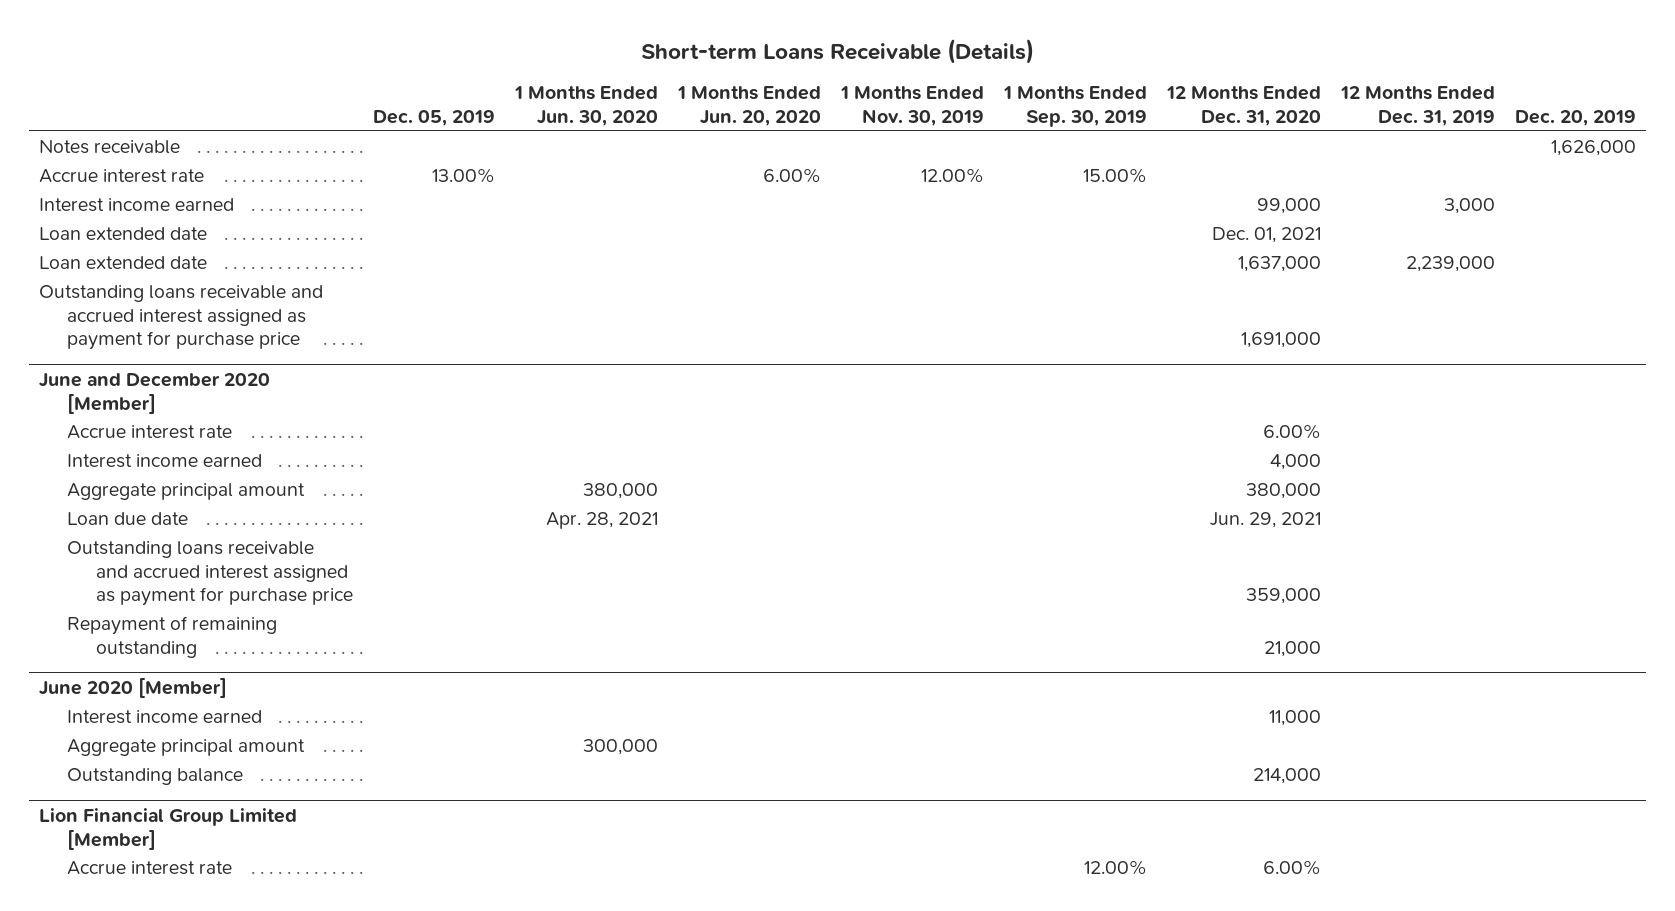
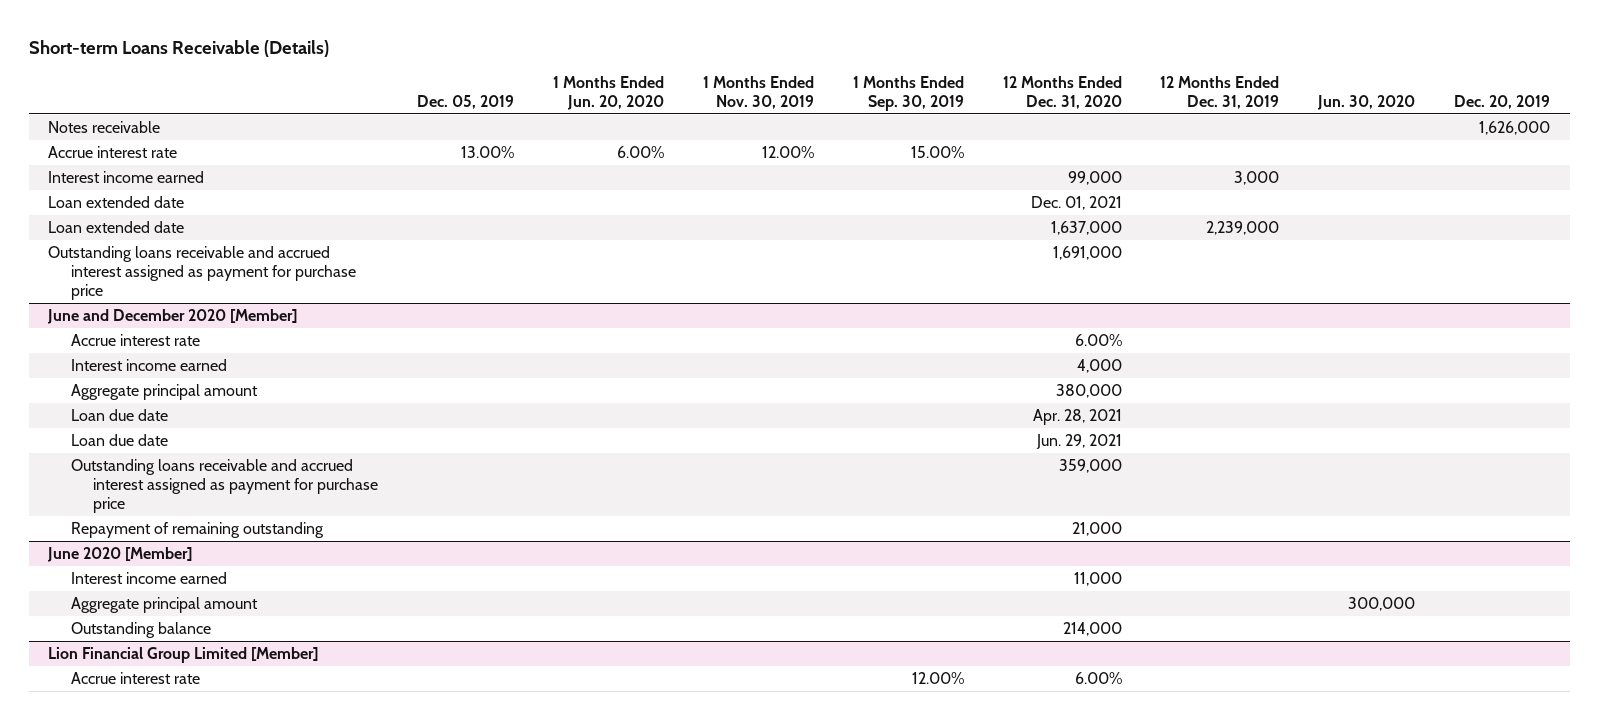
[513,86,658,126] 1 Months Ended Jun. 30, 2020 -> none
none -> [1317,94,1416,110] Jun. 30, 2020
none -> [70,409,168,422] Loan due date

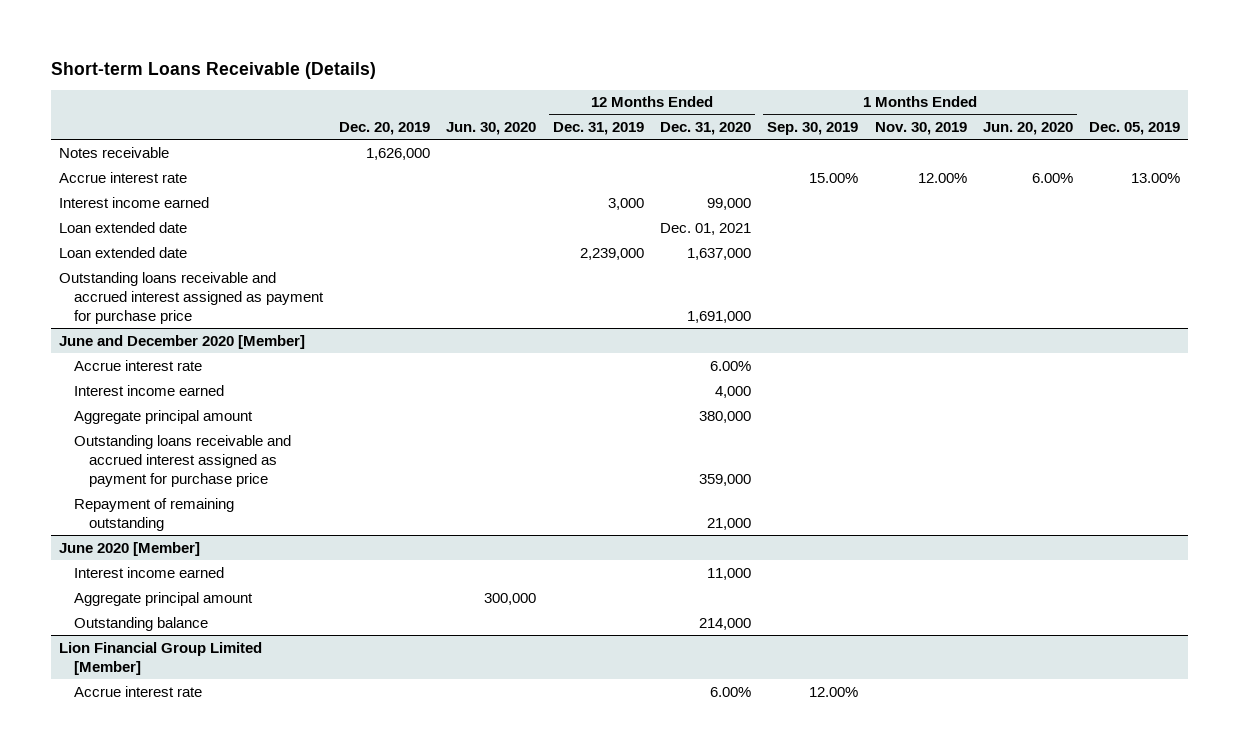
[70,409,168,422] Loan due date -> none
[70,434,168,447] Loan due date -> none

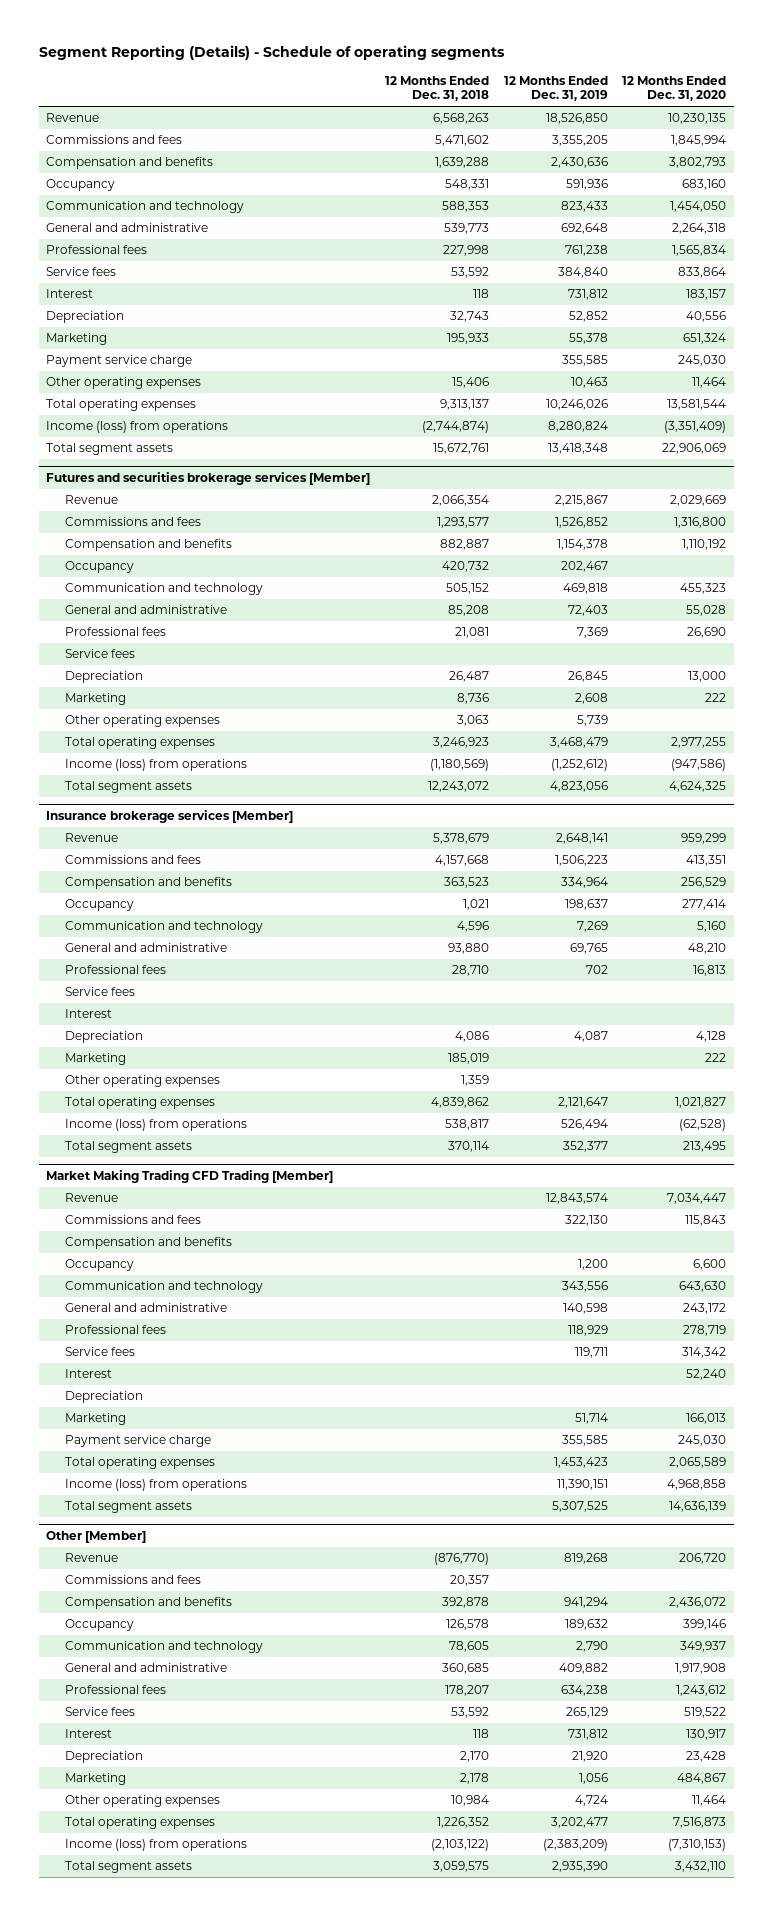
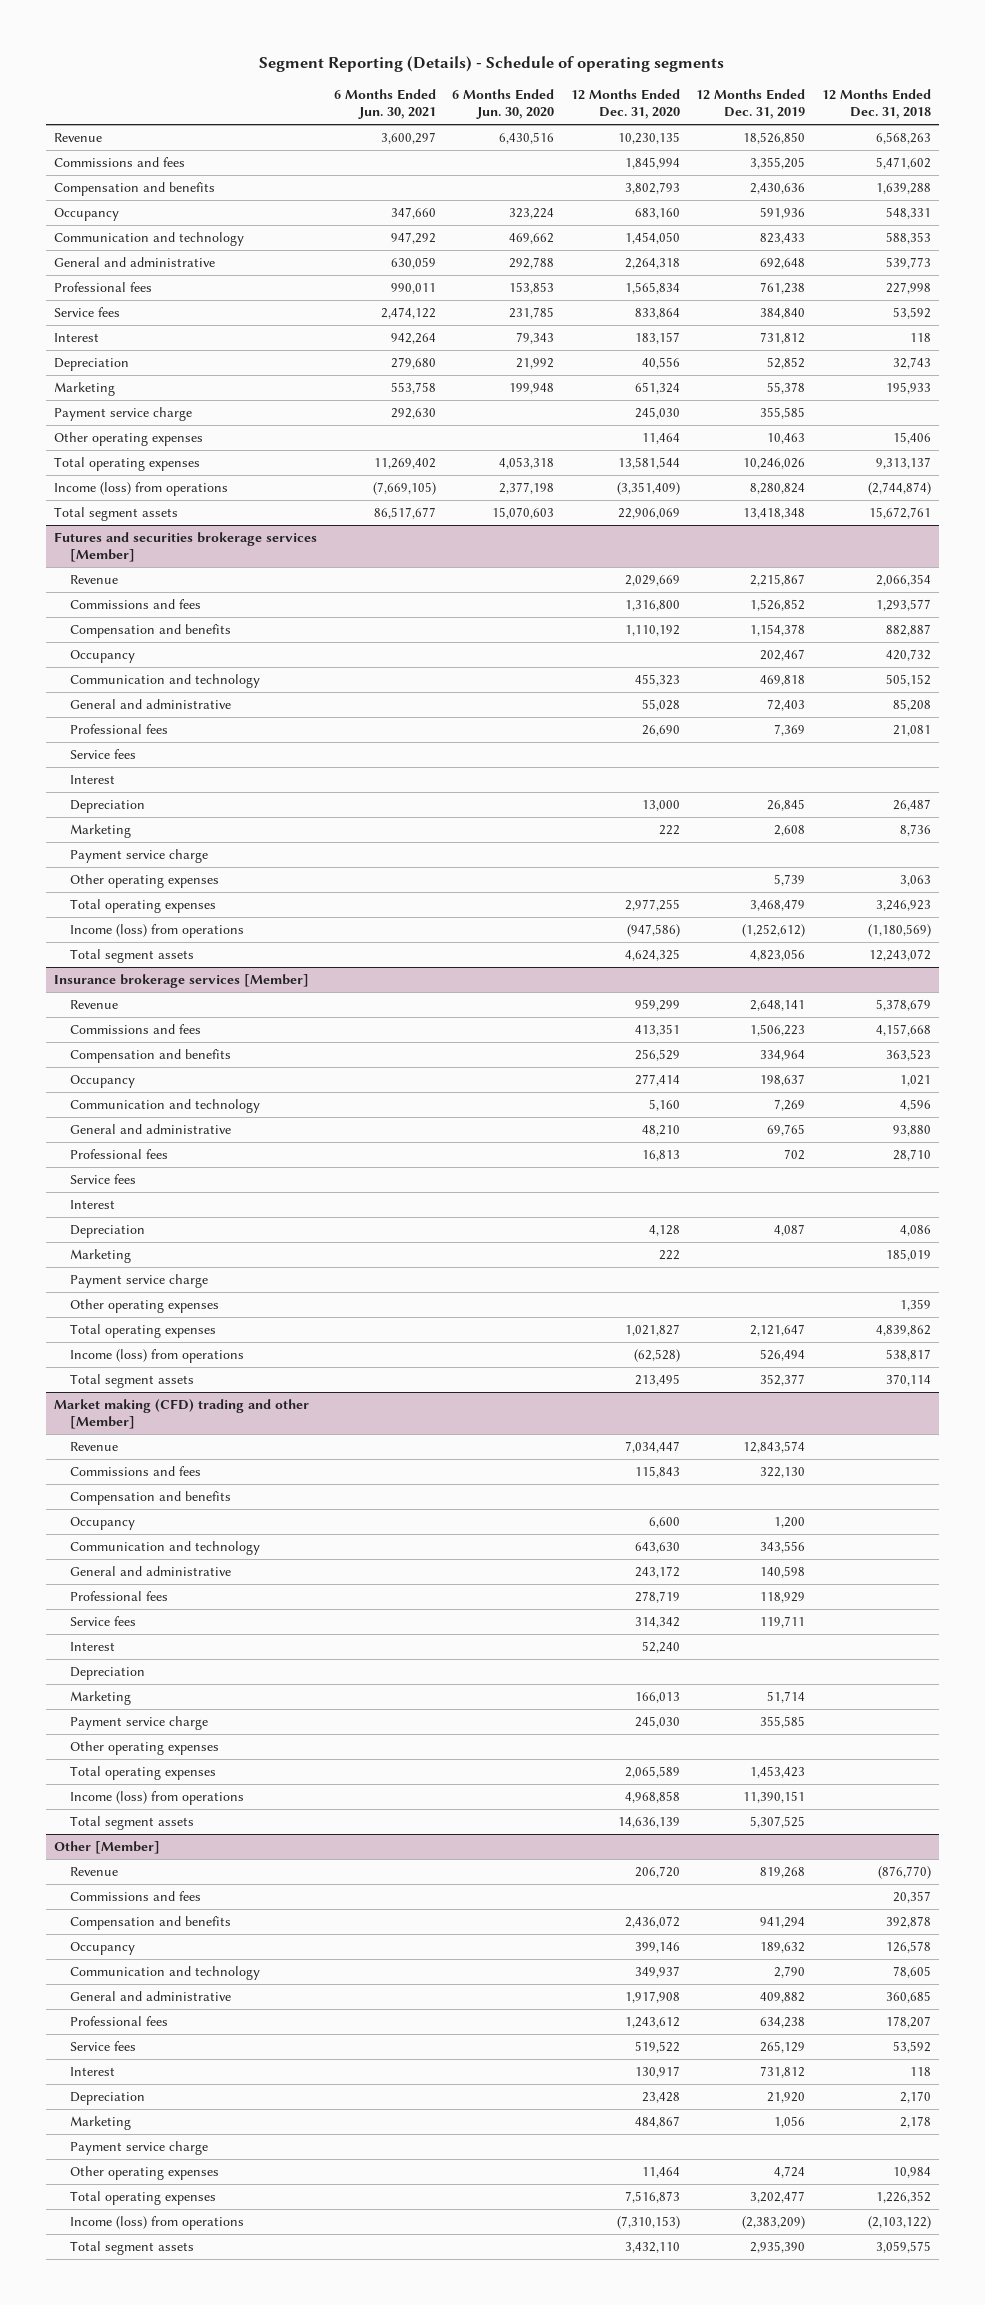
none -> [333,89,436,120] 6 Months Ended Jun. 30, 2021
none -> [452,89,555,120] 6 Months Ended Jun. 30, 2020
none -> [69,775,115,785] Interest
none -> [69,849,208,864] Payment service charge
none -> [69,1274,208,1289] Payment service charge
[46,1169,334,1183] Market Making Trading CFD Trading [Member] -> [54,1399,310,1430] Market making (CFD) trading and other [Member]
none -> [69,1741,219,1756] Other operating expenses
none -> [69,2141,208,2156] Payment service charge

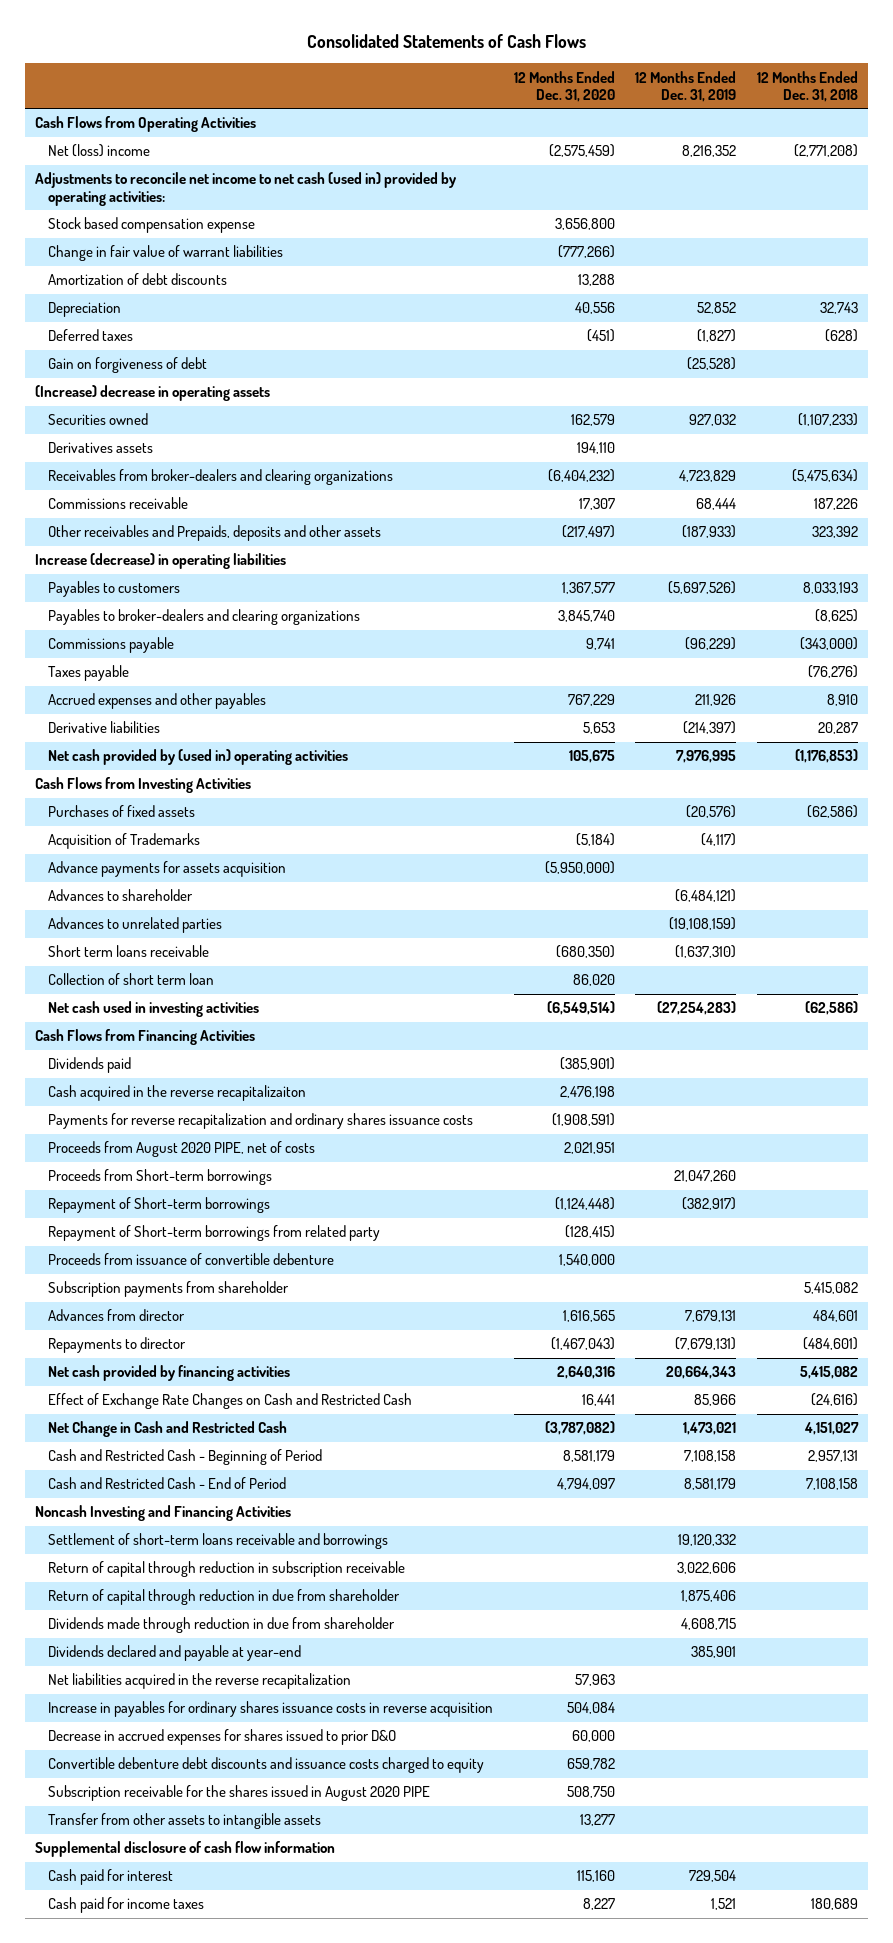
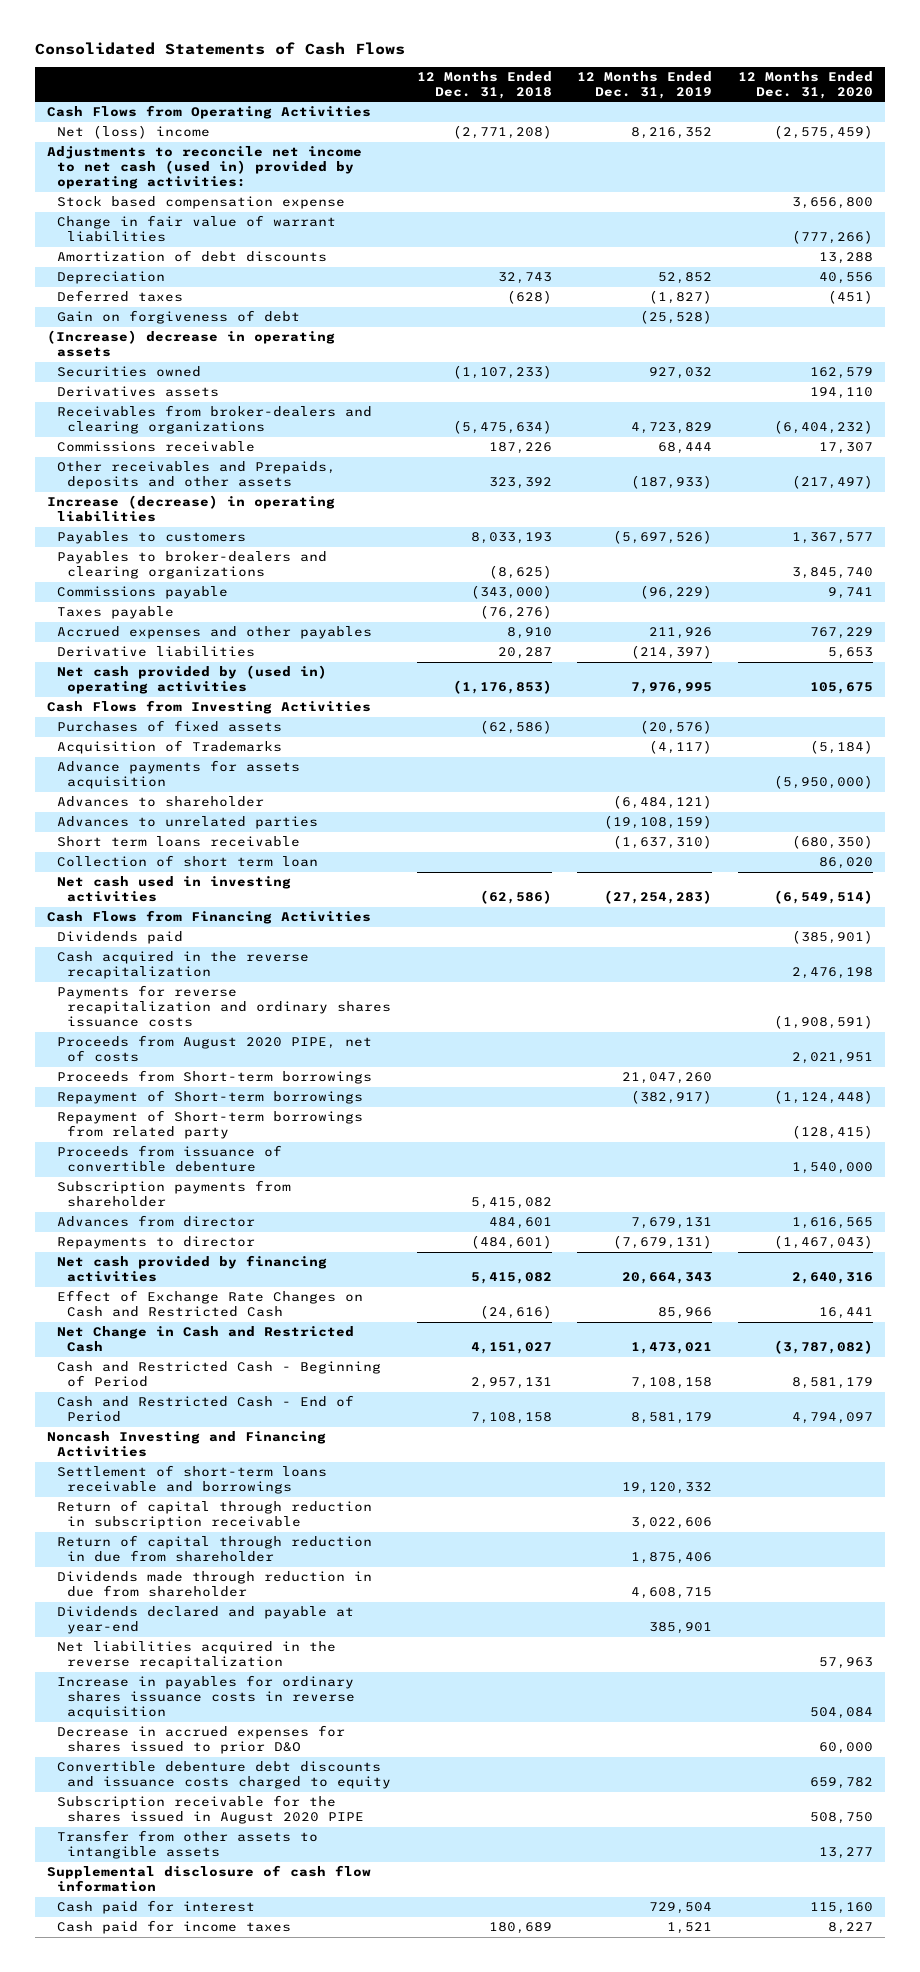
[48,1085,307,1102] Cash acquired in the reverse recapitalizaiton -> [57,951,310,980] Cash acquired in the reverse recapitalization

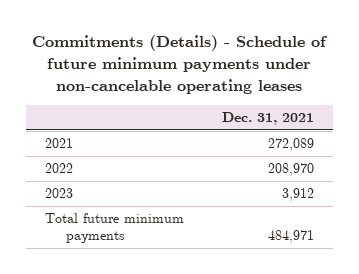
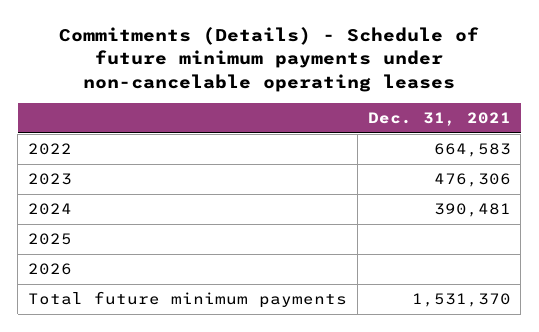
[44,138,73,149] 2021 -> none
[267,163,314,177] 208,970 -> [433,143,511,158] 664,583
[281,188,314,202] 3,912 -> [433,173,511,188] 476,306
none -> [28,203,73,216] 2024
none -> [28,233,73,246] 2025
none -> [28,263,73,276] 2026
[267,230,314,244] 484,971 -> [411,293,511,308] 1,531,370

